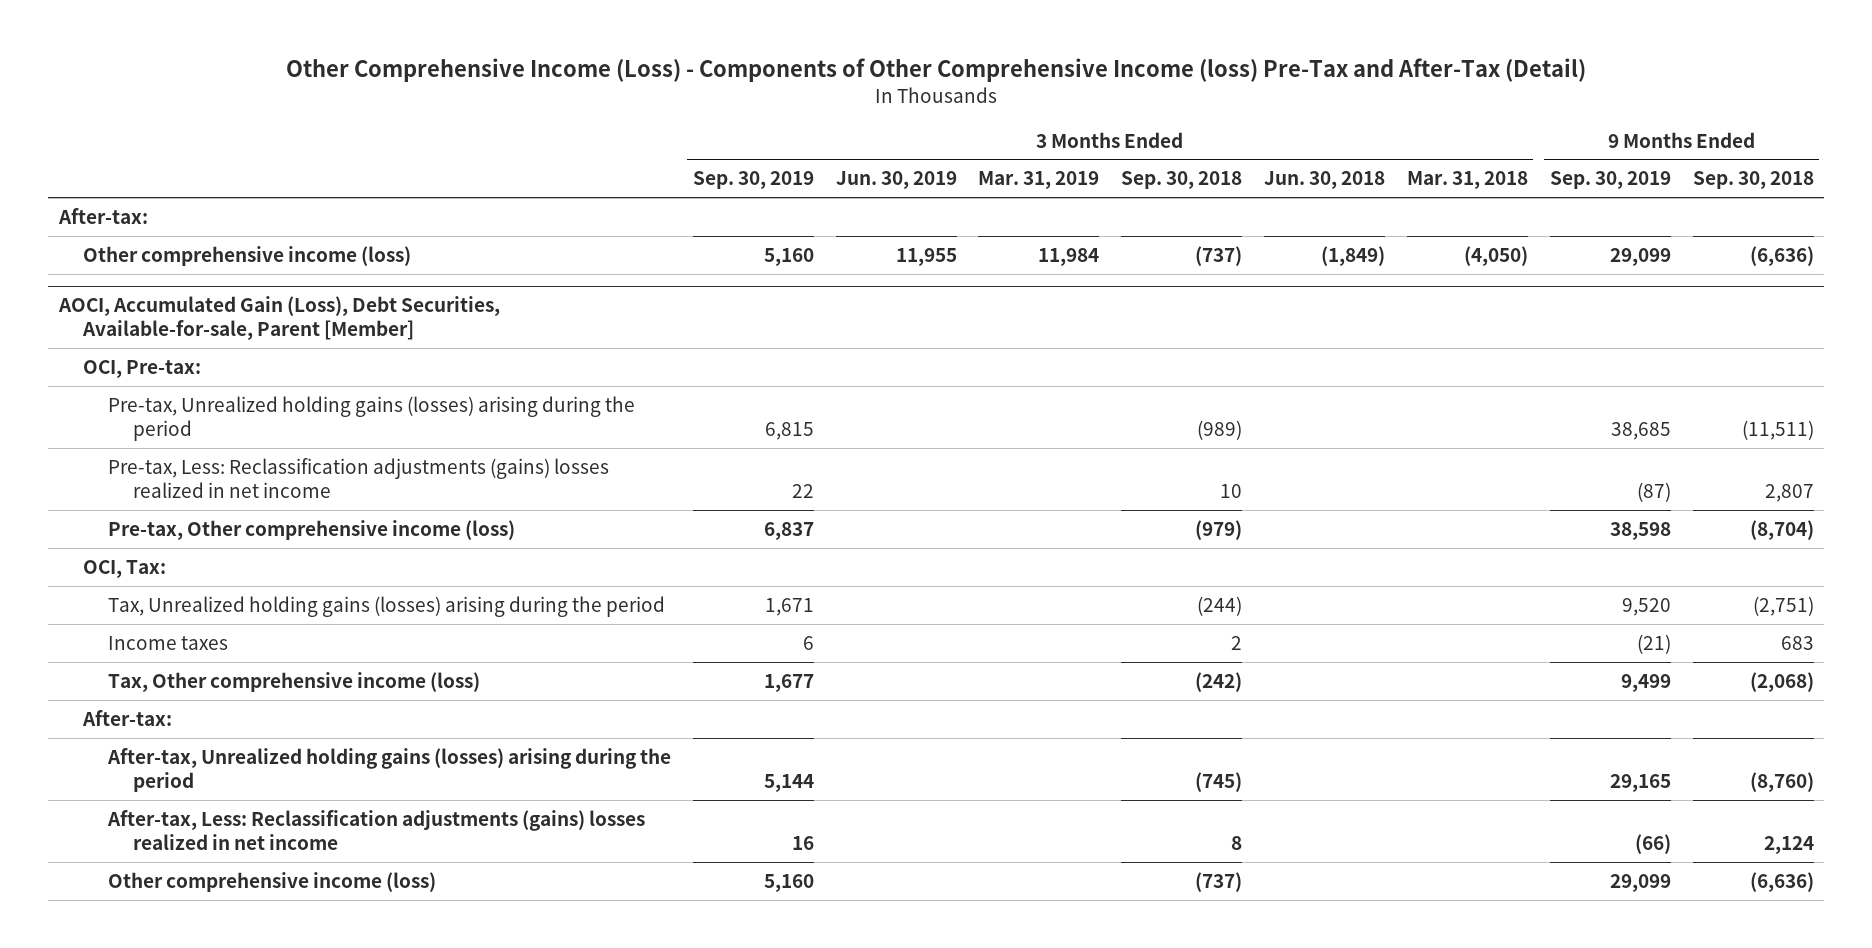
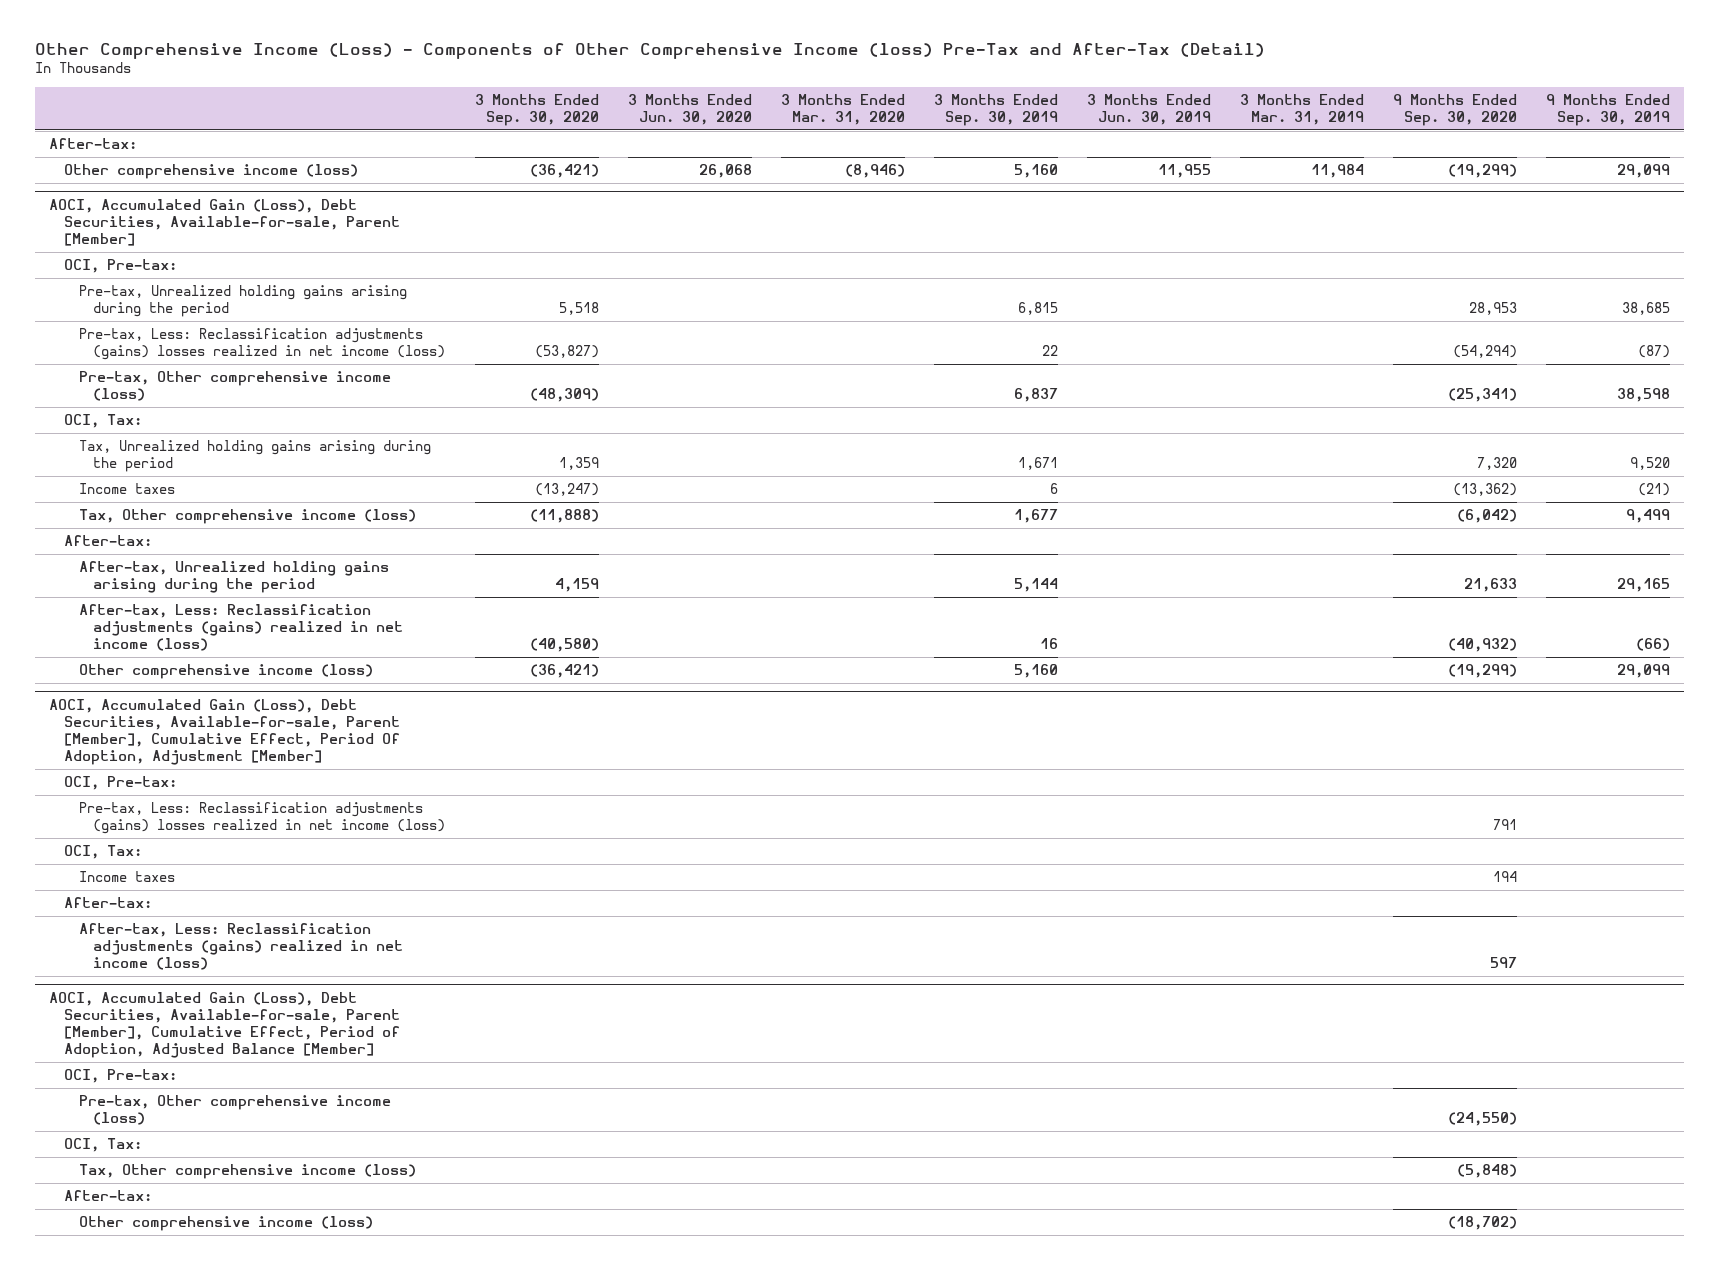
[1121,171,1243,190] Sep. 30, 2018 -> none
[1264,171,1386,190] Jun. 30, 2018 -> none
[1406,171,1528,190] Mar. 31, 2018 -> none
[1692,171,1814,190] Sep. 30, 2018 -> none
none -> [474,93,599,126] 3 Months Ended Sep. 30, 2020
none -> [627,93,752,125] 3 Months Ended Jun. 30, 2020
none -> [780,93,905,125] 3 Months Ended Mar. 31, 2020
none -> [1392,93,1517,126] 9 Months Ended Sep. 30, 2020
[108,395,636,442] Pre-tax, Unrealized holding gains (losses) arising during the period -> [78,284,407,318] Pre-tax, Unrealized holding gains arising during the period
[108,457,610,499] Pre-tax, Less: Reclassification adjustments (gains) losses realized in net income -> [78,327,446,361] Pre-tax, Less: Reclassification adjustments (gains) losses realized in net income (loss)
[108,595,666,617] Tax, Unrealized holding gains (losses) arising during the period -> [78,439,431,473] Tax, Unrealized holding gains arising during the period
[107,747,672,793] After-tax, Unrealized holding gains (losses) arising during the period -> [78,560,389,594] After-tax, Unrealized holding gains arising during the period
[107,809,646,851] After-tax, Less: Reclassification adjustments (gains) losses realized in net income -> [78,603,404,652] After-tax, Less: Reclassification adjustments (gains) realized in net income (loss)
none -> [49,698,400,766] AOCI, Accumulated Gain (Loss), Debt Securities, Available-for-sale, Parent [Member], Cumulative Effect, Period Of Adoption, Adjustment [Member]
none -> [63,775,177,790] OCI, Pre-tax:
none -> [78,801,446,835] Pre-tax, Less: Reclassification adjustments (gains) losses realized in net income (loss)
none -> [63,844,142,859] OCI, Tax:
none -> [78,870,175,882] Income taxes
none -> [63,896,152,908] After-tax:
none -> [78,922,404,971] After-tax, Less: Reclassification adjustments (gains) realized in net income (loss)
none -> [49,991,400,1059] AOCI, Accumulated Gain (Loss), Debt Securities, Available-for-sale, Parent [Member], Cumulative Effect, Period of Adoption, Adjusted Balance [Member]
none -> [63,1068,177,1083] OCI, Pre-tax:
none -> [78,1094,391,1126] Pre-tax, Other comprehensive income (loss)
none -> [63,1137,142,1152] OCI, Tax:
none -> [78,1163,416,1179] Tax, Other comprehensive income (loss)
none -> [63,1189,152,1201] After-tax:
none -> [78,1215,373,1231] Other comprehensive income (loss)

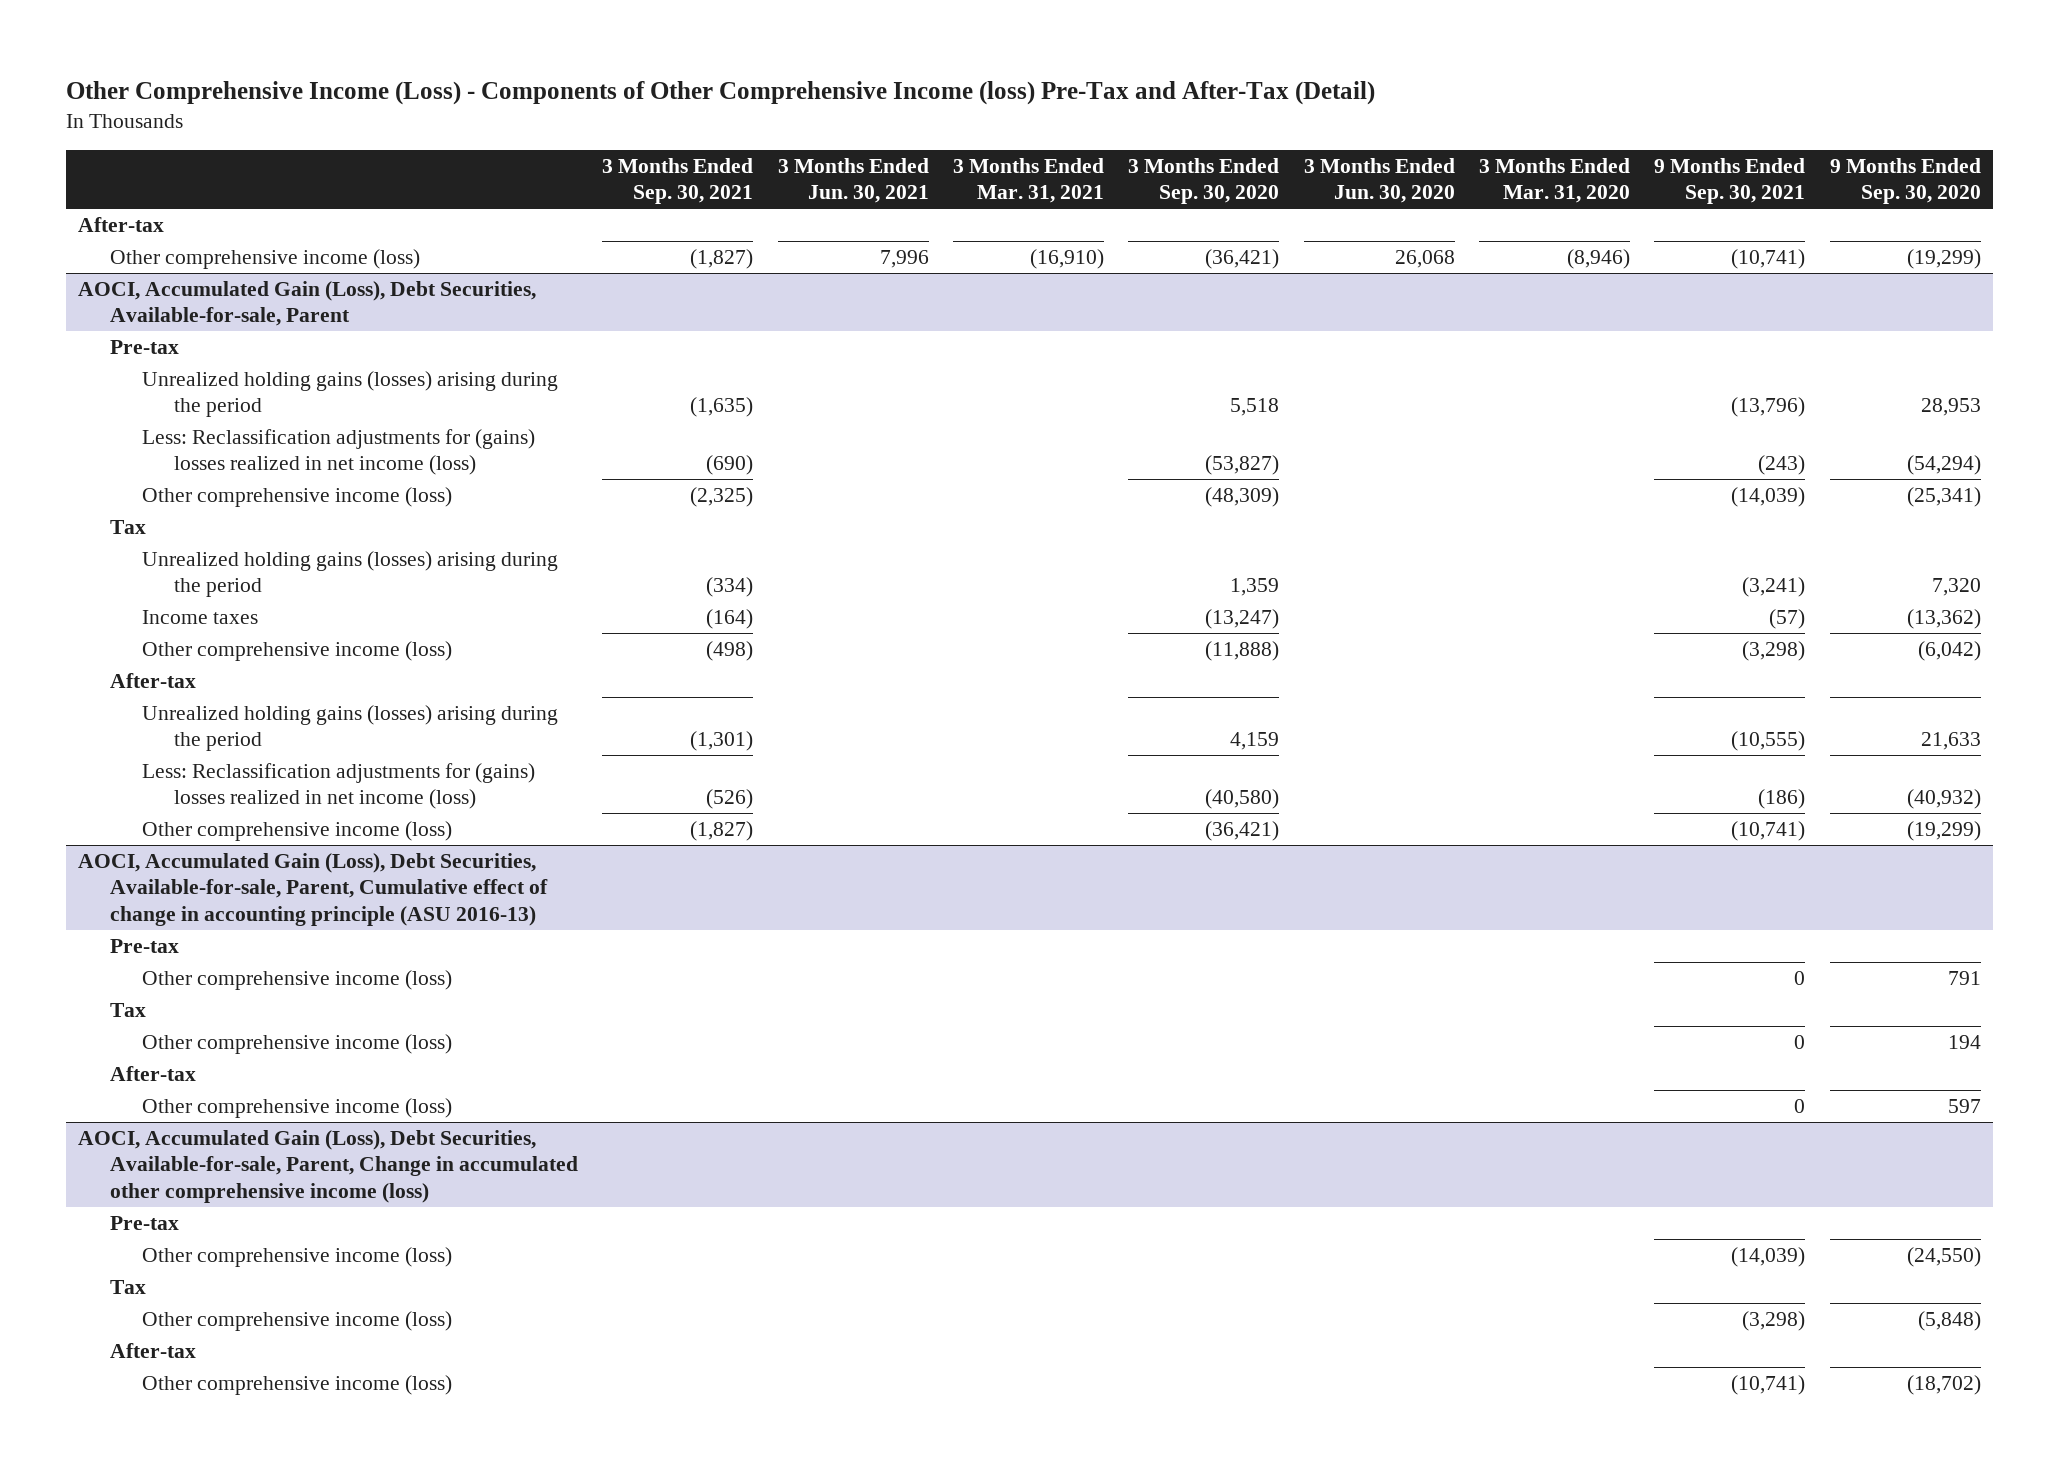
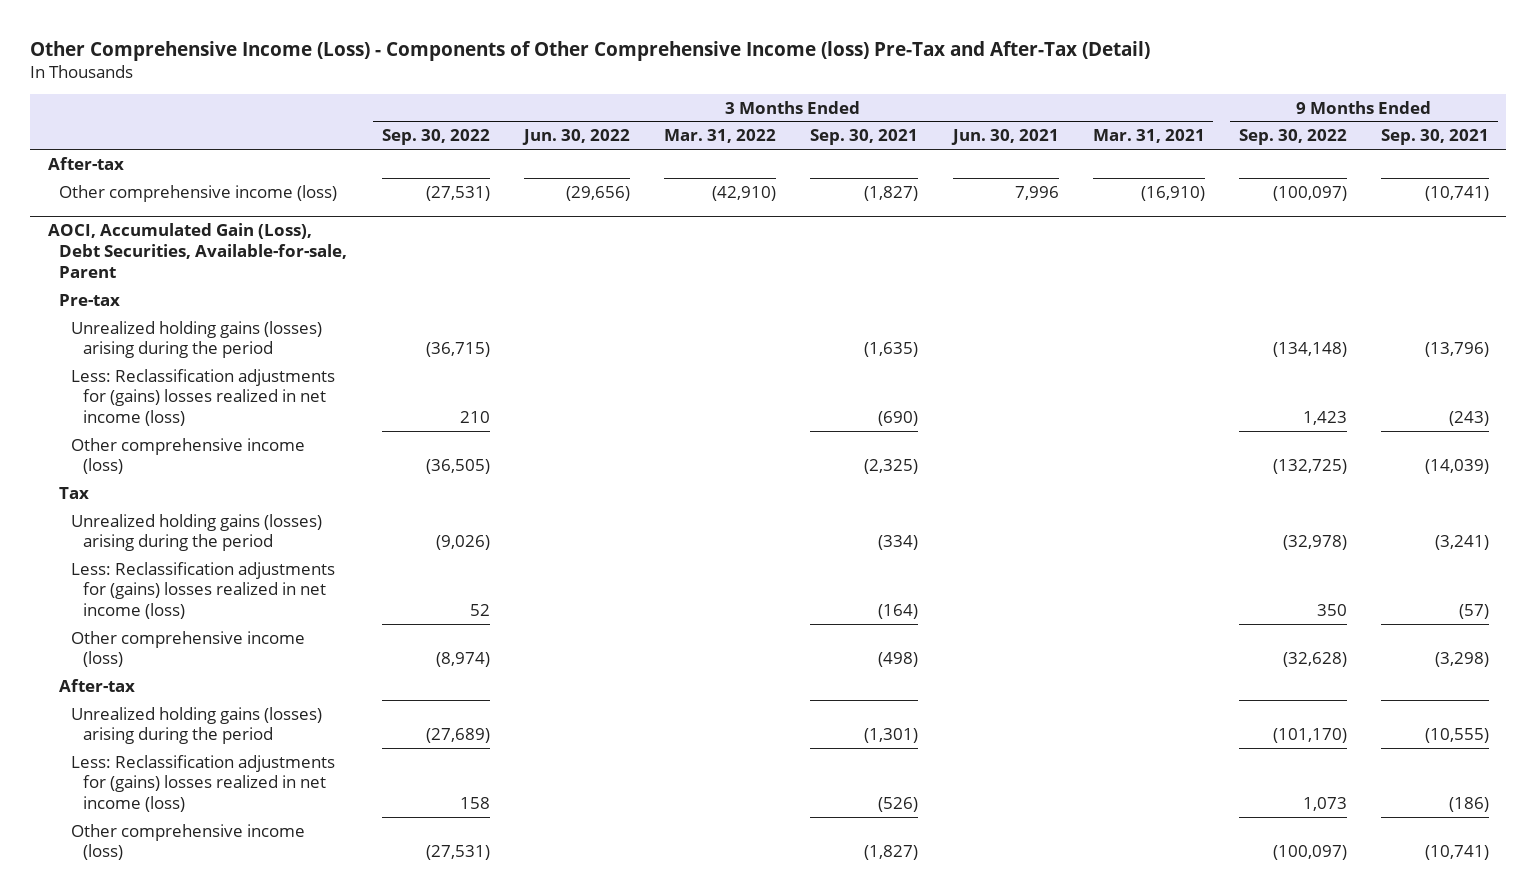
[1128,157,1280,205] 3 Months Ended Sep. 30, 2020 -> none
[1303,157,1455,204] 3 Months Ended Jun. 30, 2020 -> none
[1479,157,1631,204] 3 Months Ended Mar. 31, 2020 -> none
[1829,157,1981,205] 9 Months Ended Sep. 30, 2020 -> none
none -> [381,129,490,146] Sep. 30, 2022
none -> [521,129,630,146] Jun. 30, 2022
none -> [664,129,777,144] Mar. 31, 2022
none -> [1239,129,1348,146] Sep. 30, 2022
[142,609,259,624] Income taxes -> [71,561,336,620] Less: Reclassification adjustments for (gains) losses realized in net income (loss)
[77,852,549,926] AOCI, Accumulated Gain (Loss), Debt Securities, Available-for-sale, Parent, Cumulative effect of change in accounting principle (ASU 2016-13) -> none
[110,938,180,953] Pre-tax -> none
[142,969,453,990] Other comprehensive income (loss) -> none
[110,1002,147,1017] Tax -> none
[142,1033,453,1054] Other comprehensive income (loss) -> none
[110,1065,197,1081] After-tax -> none
[142,1097,453,1118] Other comprehensive income (loss) -> none
[77,1129,579,1203] AOCI, Accumulated Gain (Loss), Debt Securities, Available-for-sale, Parent, Change in accumulated other comprehensive income (loss) -> none
[110,1215,180,1230] Pre-tax -> none
[142,1246,453,1267] Other comprehensive income (loss) -> none
[110,1279,147,1294] Tax -> none
[142,1310,453,1331] Other comprehensive income (loss) -> none
[110,1342,197,1358] After-tax -> none
[142,1374,453,1395] Other comprehensive income (loss) -> none

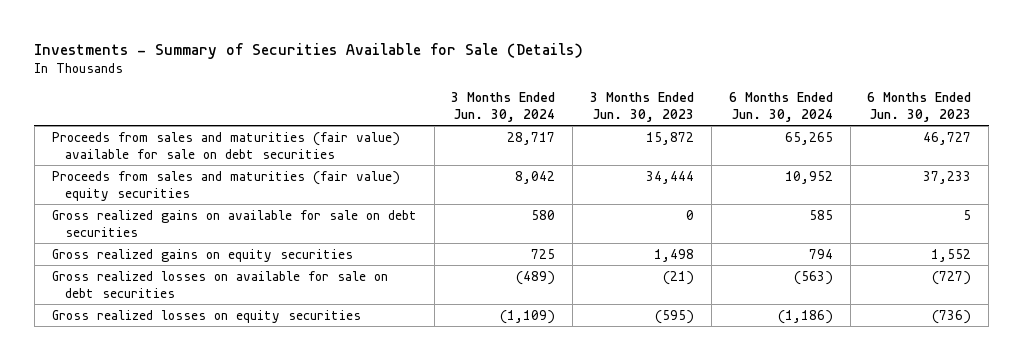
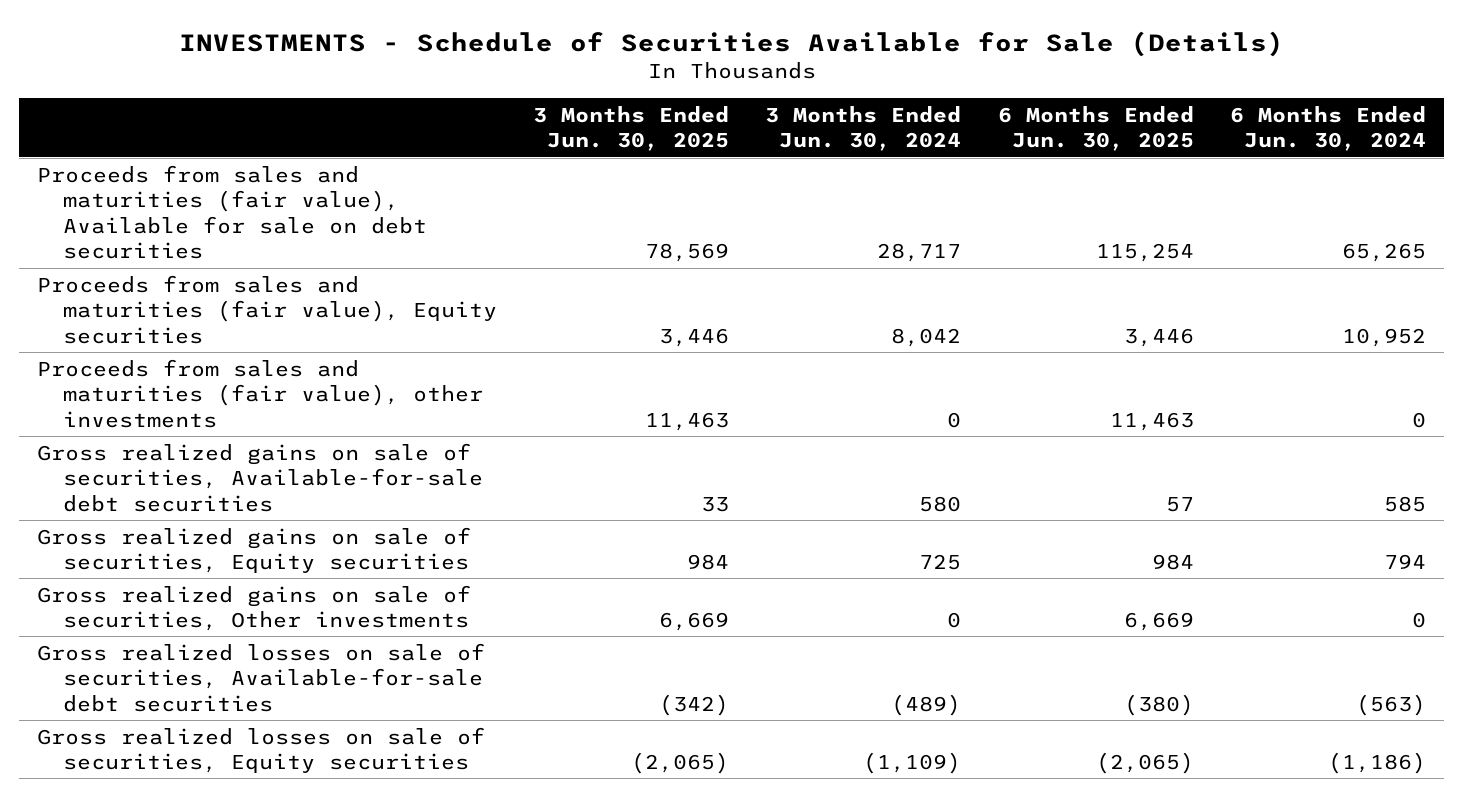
[34,43,584,60] Investments - Summary of Securities Available for Sale (Details) -> [178,30,1284,57] INVESTMENTS - Schedule of Securities Available for Sale (Details)
[590,91,695,122] 3 Months Ended Jun. 30, 2023 -> none
[867,91,972,122] 6 Months Ended Jun. 30, 2023 -> none
none -> [533,105,730,152] 3 Months Ended Jun. 30, 2025
none -> [997,105,1194,152] 6 Months Ended Jun. 30, 2025
[51,131,400,159] Proceeds from sales and maturities (fair value) available for sale on debt securities -> [37,164,427,260] Proceeds from sales and maturities (fair value), Available for sale on debt securities
[51,170,400,201] Proceeds from sales and maturities (fair value) equity securities -> [37,274,497,344] Proceeds from sales and maturities (fair value), Equity securities
none -> [37,358,483,428] Proceeds from sales and maturities (fair value), other investments
[51,209,417,237] Gross realized gains on available for sale on debt securities -> [37,442,483,512] Gross realized gains on sale of securities, Available-for-sale debt securities
[51,248,353,262] Gross realized gains on equity securities -> [37,526,472,574] Gross realized gains on sale of securities, Equity securities
none -> [37,584,472,632] Gross realized gains on sale of securities, Other investments
[51,270,388,298] Gross realized losses on available for sale on debt securities -> [37,642,486,712] Gross realized losses on sale of securities, Available-for-sale debt securities
[51,309,361,323] Gross realized losses on equity securities -> [37,726,486,774] Gross realized losses on sale of securities, Equity securities

